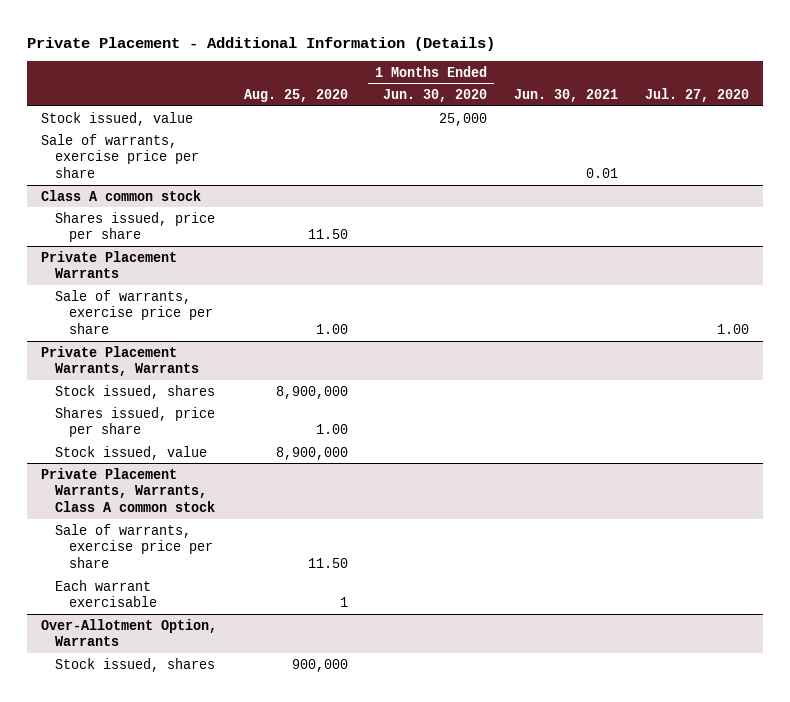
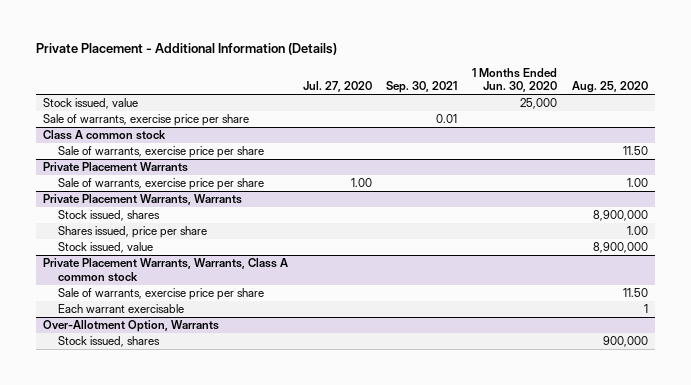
[514,89,619,103] Jun. 30, 2021 -> none
none -> [386,81,458,94] Sep. 30, 2021
[54,211,215,243] Shares issued, price per share -> [57,146,264,159] Sale of warrants, exercise price per share

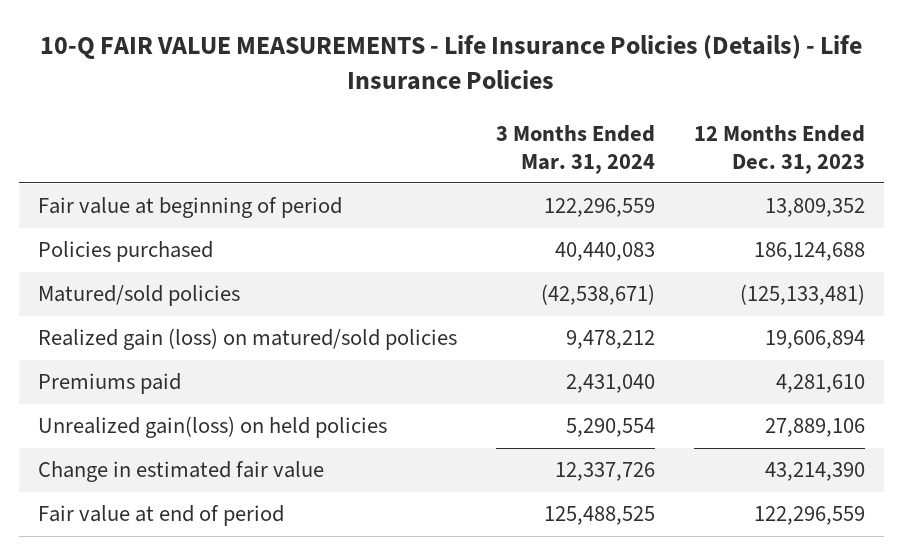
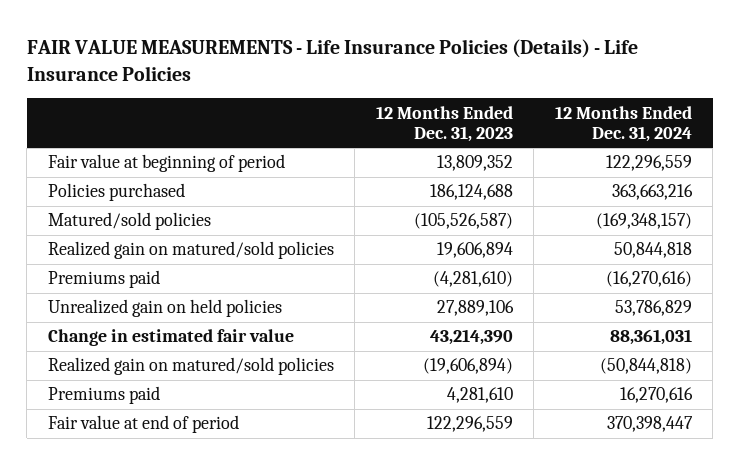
[40,35,863,91] 10-Q FAIR VALUE MEASUREMENTS - Life Insurance Policies (Details) - Life Insurance Policies -> [26,38,638,81] FAIR VALUE MEASUREMENTS - Life Insurance Policies (Details) - Life Insurance Policies
[495,125,655,174] 3 Months Ended Mar. 31, 2024 -> none
none -> [554,105,692,142] 12 Months Ended Dec. 31, 2024
[739,284,865,306] (125,133,481) -> [413,213,513,230] (105,526,587)
[38,328,458,351] Realized gain (loss) on matured/sold policies -> [47,241,334,260] Realized gain on matured/sold policies
none -> [47,270,160,289] Premiums paid
[38,416,388,439] Unrealized gain(loss) on held policies -> [47,299,282,318] Unrealized gain on held policies
none -> [47,357,334,376] Realized gain on matured/sold policies
[38,373,182,395] Premiums paid -> [47,386,160,405] Premiums paid

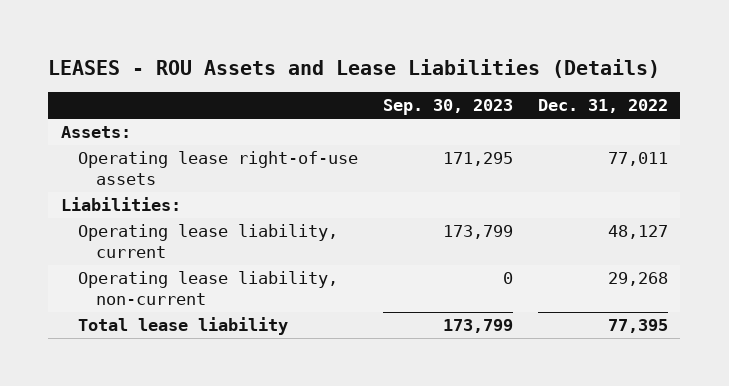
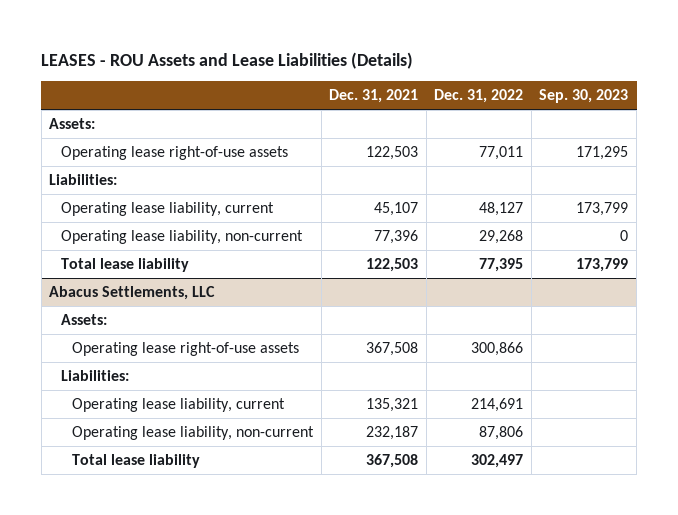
none -> [329,89,419,104] Dec. 31, 2021
none -> [49,286,216,301] Abacus Settlements, LLC
none -> [60,314,107,326] Assets:
none -> [72,342,300,357] Operating lease right-of-use assets
none -> [60,370,129,382] Liabilities:
none -> [72,398,286,413] Operating lease liability, current
none -> [72,426,315,441] Operating lease liability, non-current
none -> [72,454,201,469] Total lease liability

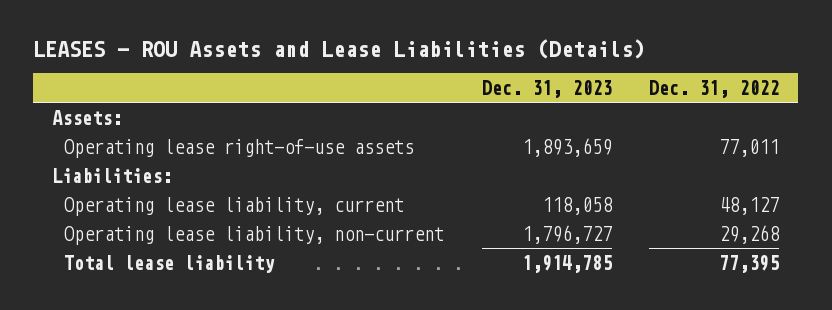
[329,89,419,104] Dec. 31, 2021 -> none
[539,89,629,104] Sep. 30, 2023 -> none
none -> [481,79,612,98] Dec. 31, 2023
[49,286,216,301] Abacus Settlements, LLC -> none
[60,314,107,326] Assets: -> none
[72,342,300,357] Operating lease right-of-use assets -> none
[60,370,129,382] Liabilities: -> none
[72,398,286,413] Operating lease liability, current -> none
[72,426,315,441] Operating lease liability, non-current -> none
[72,454,201,469] Total lease liability -> none

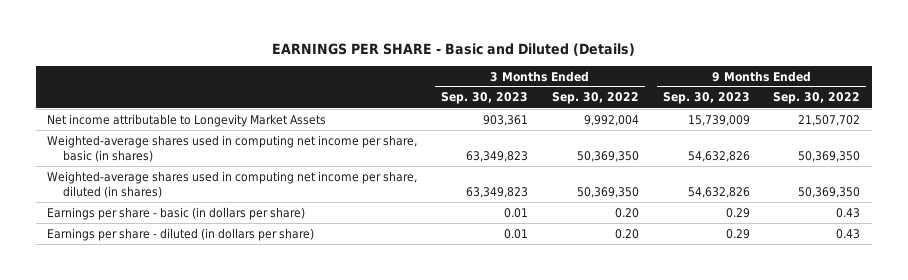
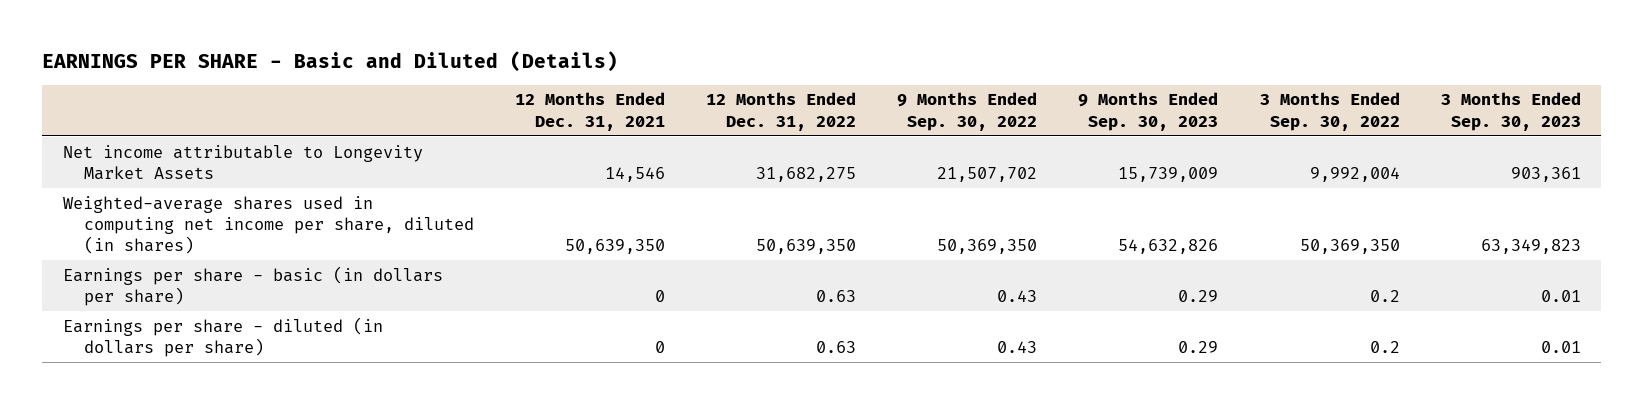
none -> [515,92,666,131] 12 Months Ended Dec. 31, 2021
none -> [706,92,857,131] 12 Months Ended Dec. 31, 2022
[47,134,418,163] Weighted-average shares used in computing net income per share, basic (in shares) -> none
[614,207,639,218] 0.20 -> [1369,289,1400,302] 0.2
[614,228,639,239] 0.20 -> [1369,340,1400,353] 0.2

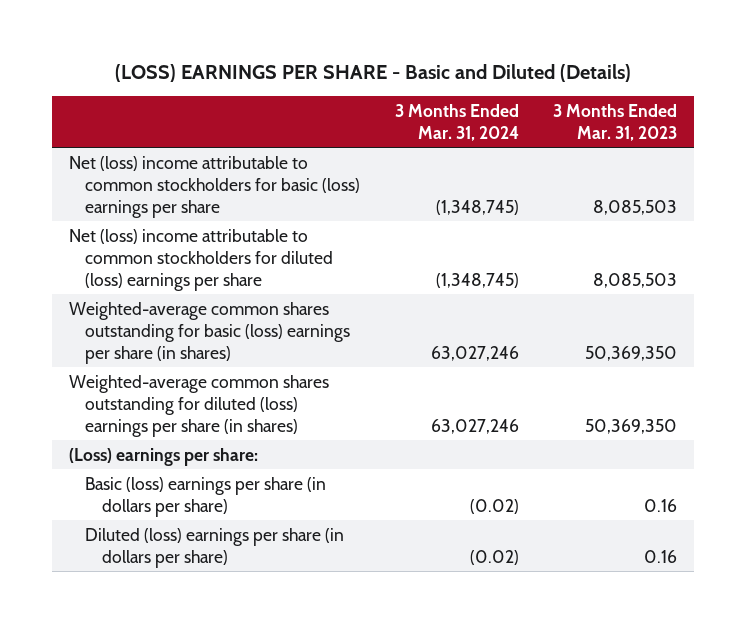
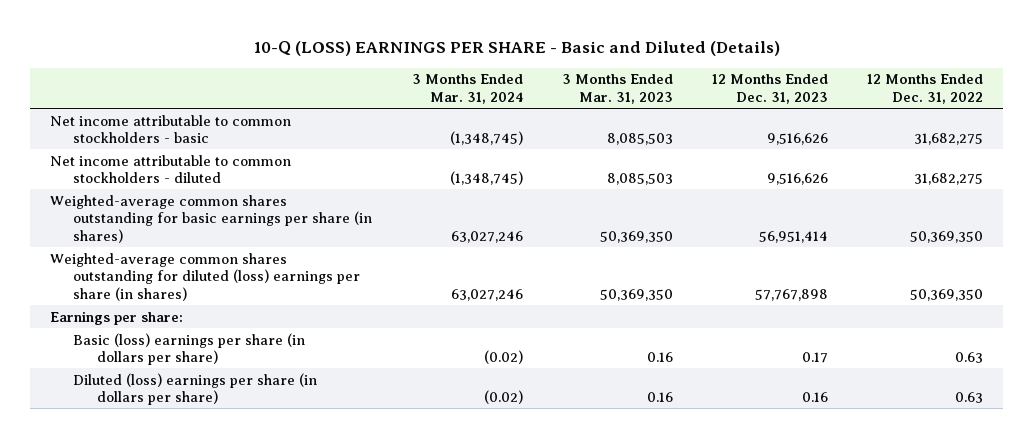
[114,63,631,82] (LOSS) EARNINGS PER SHARE - Basic and Diluted (Details) -> [253,41,780,57] 10-Q (LOSS) EARNINGS PER SHARE - Basic and Diluted (Details)
none -> [712,74,829,104] 12 Months Ended Dec. 31, 2023
none -> [867,74,984,104] 12 Months Ended Dec. 31, 2022
[68,155,361,218] Net (loss) income attributable to common stockholders for basic (loss) earnings per share -> [49,114,291,144] Net income attributable to common stockholders - basic
[68,228,334,291] Net (loss) income attributable to common stockholders for diluted (loss) earnings per share -> [49,154,291,184] Net income attributable to common stockholders - diluted
[68,301,351,364] Weighted-average common shares outstanding for basic (loss) earnings per share (in shares) -> [49,194,373,243] Weighted-average common shares outstanding for basic earnings per share (in shares)
[68,447,258,466] (Loss) earnings per share: -> [49,310,183,325] Earnings per share:

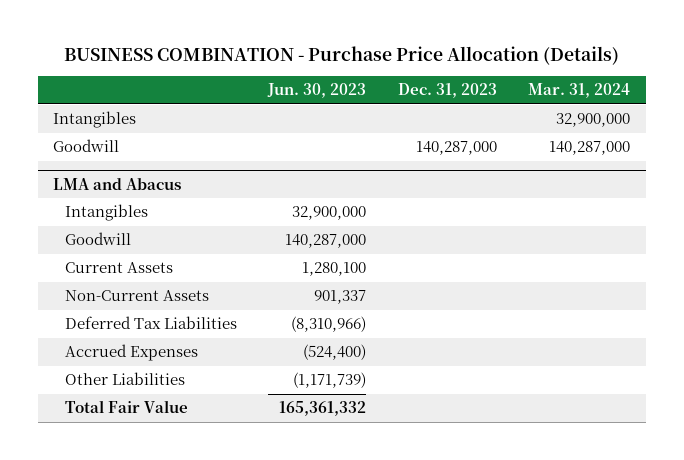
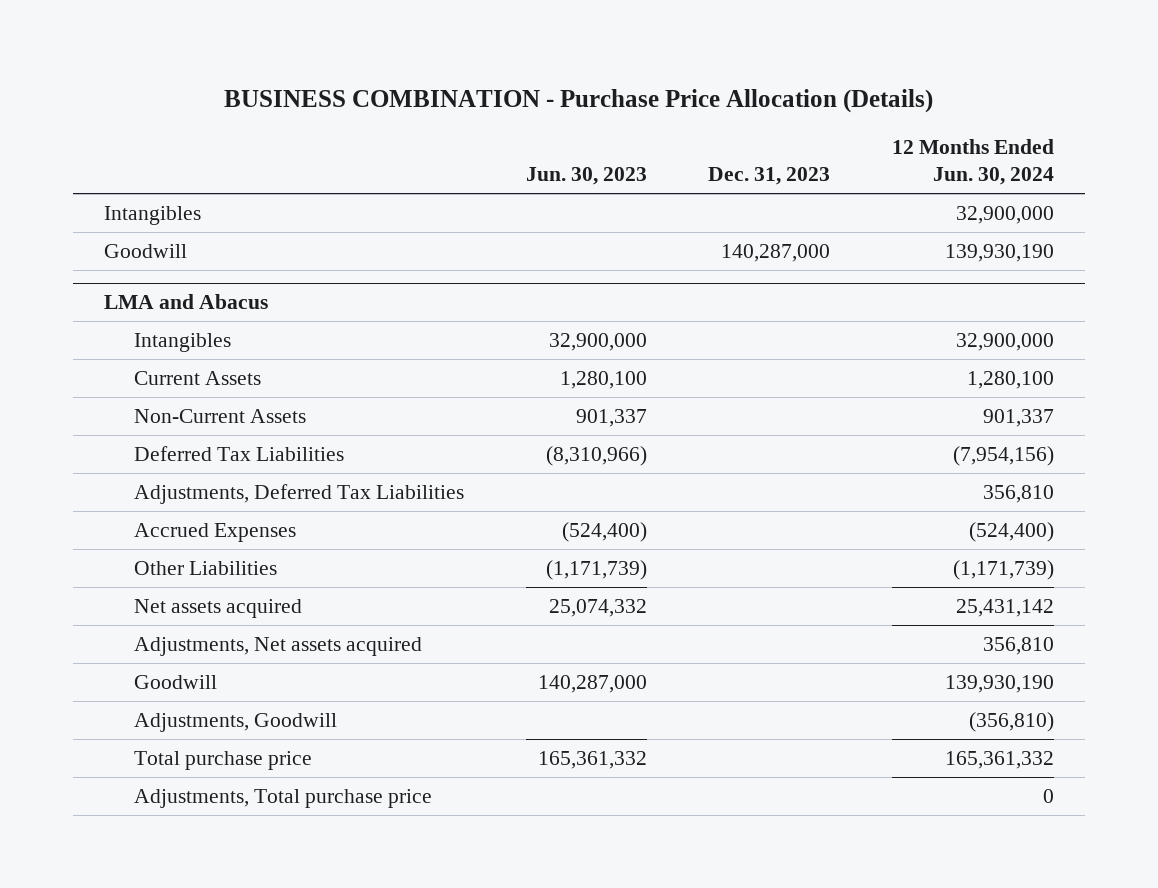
[528,83,631,99] Mar. 31, 2024 -> none
none -> [892,139,1055,186] 12 Months Ended Jun. 30, 2024
none -> [133,483,464,504] Adjustments, Deferred Tax Liabilities
none -> [133,598,302,618] Net assets acquired
none -> [133,636,422,656] Adjustments, Net assets acquired
[65,232,132,246] Goodwill -> [133,674,217,689] Goodwill
none -> [133,712,337,732] Adjustments, Goodwill
[65,400,189,414] Total Fair Value -> [133,750,312,770] Total purchase price
none -> [133,788,432,808] Adjustments, Total purchase price

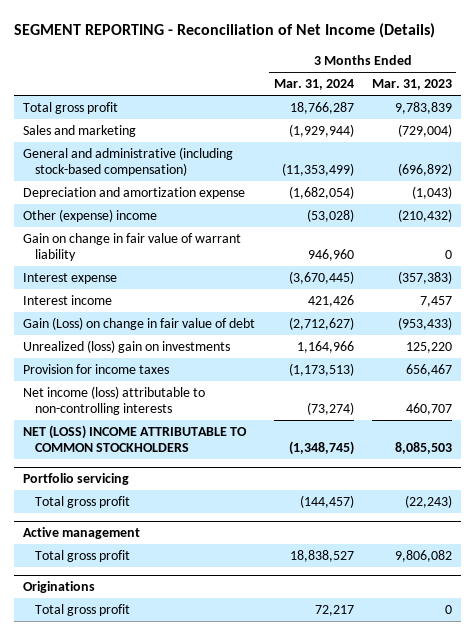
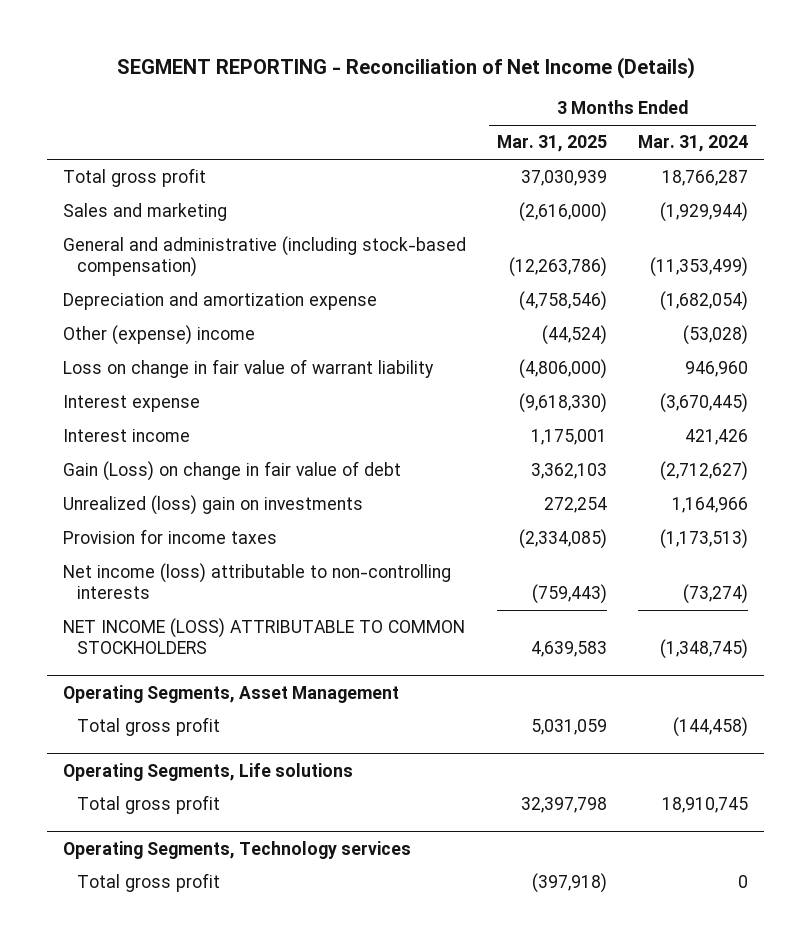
[371,79,452,91] Mar. 31, 2023 -> none
none -> [497,135,608,153] Mar. 31, 2025
[23,233,242,262] Gain on change in fair value of warrant liability -> [62,359,434,379] Loss on change in fair value of warrant liability
[23,473,130,486] Portfolio servicing -> none
[23,527,141,540] Active management -> none
[23,581,96,594] Originations -> none
[23,425,248,453] NET (LOSS) INCOME ATTRIBUTABLE TO COMMON STOCKHOLDERS -> [62,618,465,655] NET INCOME (LOSS) ATTRIBUTABLE TO COMMON STOCKHOLDERS
none -> [62,684,399,703] Operating Segments, Asset Management
[299,495,354,509] (144,457) -> [673,717,749,738] (144,458)
none -> [62,762,353,781] Operating Segments, Life solutions
[289,550,354,563] 18,838,527 -> [662,797,749,814] 18,910,745
none -> [62,840,411,859] Operating Segments, Technology services
[314,605,354,617] 72,217 -> [738,875,749,889] 0

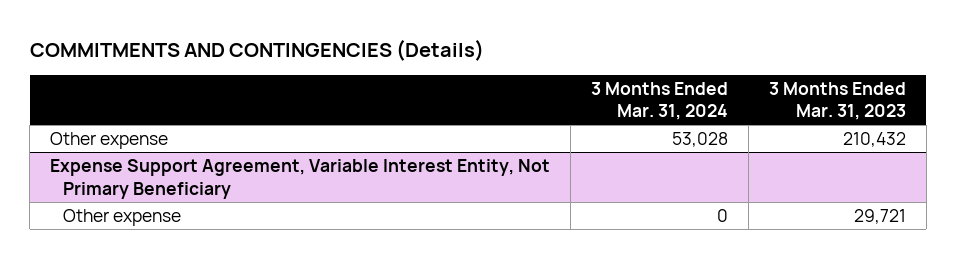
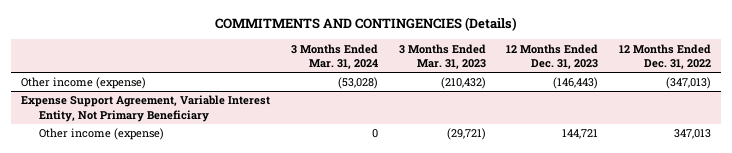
none -> [506,43,599,70] 12 Months Ended Dec. 31, 2023
none -> [618,43,711,70] 12 Months Ended Dec. 31, 2022
[50,132,169,150] Other expense -> [21,77,147,90] Other income (expense)
[672,132,729,148] 53,028 -> [337,77,378,90] (53,028)
[842,132,906,148] 210,432 -> [440,77,486,90] (210,432)
[63,209,182,227] Other expense -> [39,128,165,141] Other income (expense)
[853,209,906,225] 29,721 -> [446,128,486,141] (29,721)

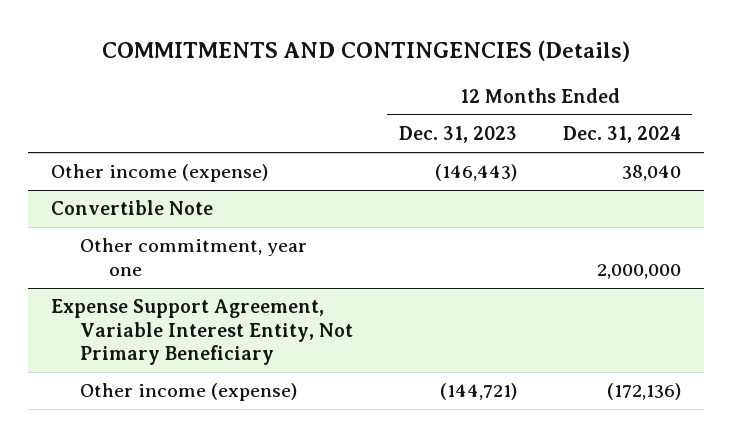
[290,43,378,70] 3 Months Ended Mar. 31, 2024 -> none
[398,43,486,70] 3 Months Ended Mar. 31, 2023 -> none
[618,43,711,70] 12 Months Ended Dec. 31, 2022 -> none
none -> [562,126,681,144] Dec. 31, 2024
none -> [50,200,213,216] Convertible Note
none -> [79,238,307,276] Other commitment, year one
[562,129,599,140] 144,721 -> [439,383,517,401] (144,721)

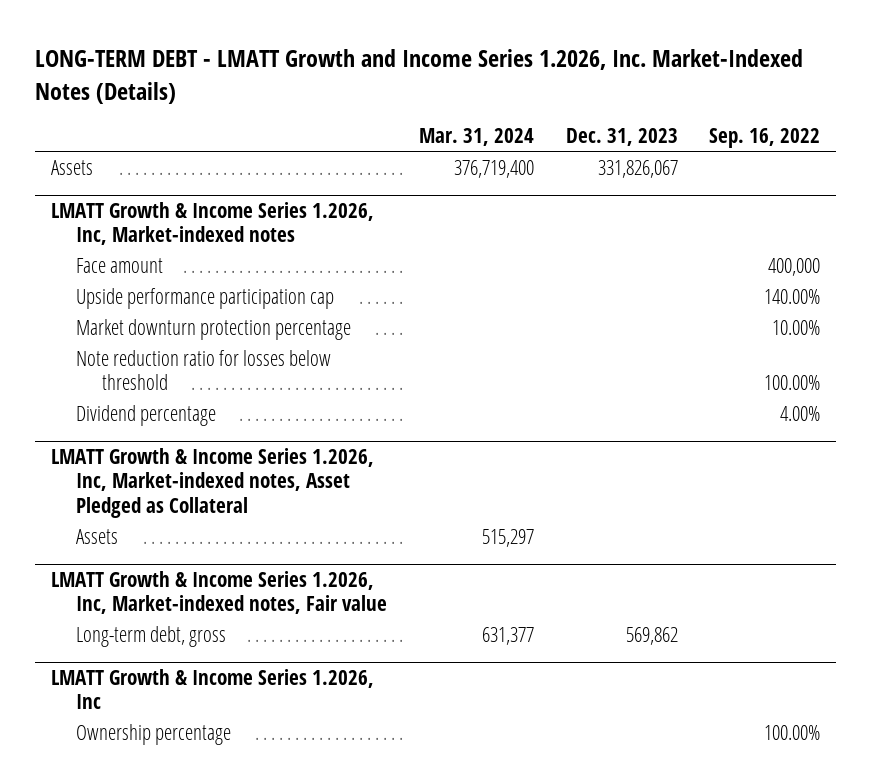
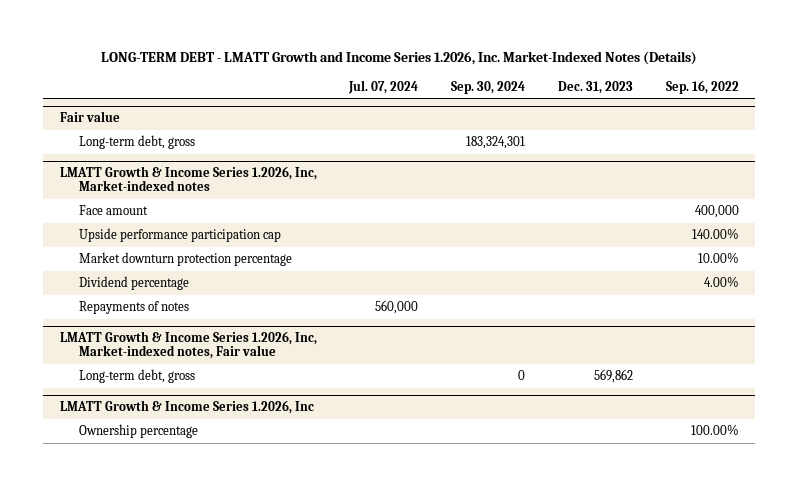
[419,128,535,147] Mar. 31, 2024 -> none
none -> [348,79,419,94] Jul. 07, 2024
none -> [451,80,526,94] Sep. 30, 2024
[51,159,94,175] Assets -> none
none -> [59,111,120,123] Fair value
none -> [79,134,196,149] Long-term debt, gross
[76,349,332,391] Note reduction ratio for losses below threshold -> none
[51,447,375,518] LMATT Growth & Income Series 1.2026, Inc, Market-indexed notes, Asset Pledged as Collateral -> none
[76,528,119,544] Assets -> none
none -> [79,300,190,314] Repayments of notes

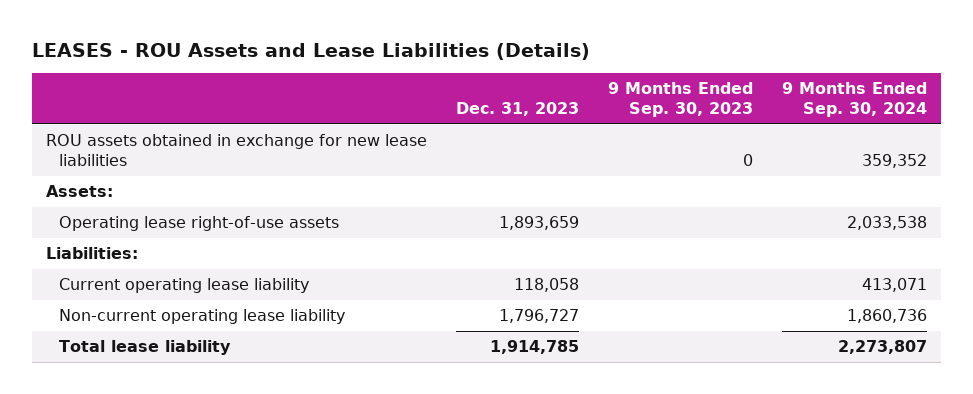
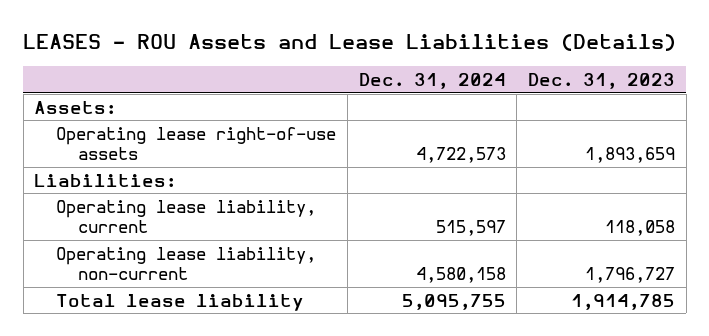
[608,81,754,117] 9 Months Ended Sep. 30, 2023 -> none
[782,81,928,117] 9 Months Ended Sep. 30, 2024 -> none
none -> [358,72,506,89] Dec. 31, 2024
[46,134,428,167] ROU assets obtained in exchange for new lease liabilities -> none
[58,278,309,294] Current operating lease liability -> [56,199,317,234] Operating lease liability, current
[58,309,345,325] Non-current operating lease liability -> [56,246,317,281] Operating lease liability, non-current

